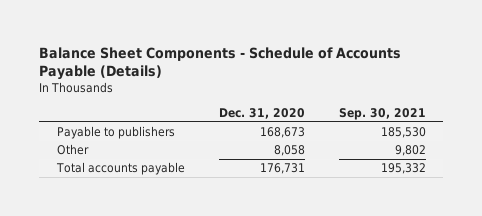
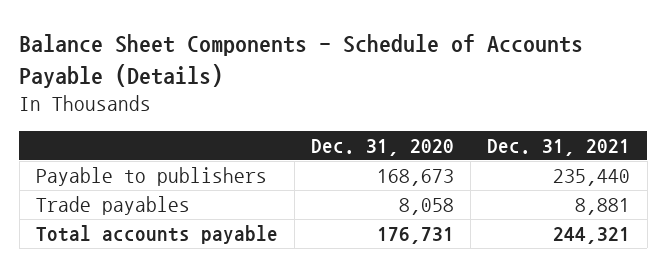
[338,108,426,121] Sep. 30, 2021 -> none
none -> [487,138,631,156] Dec. 31, 2021
[56,144,89,156] Other -> [36,195,191,215] Trade payables

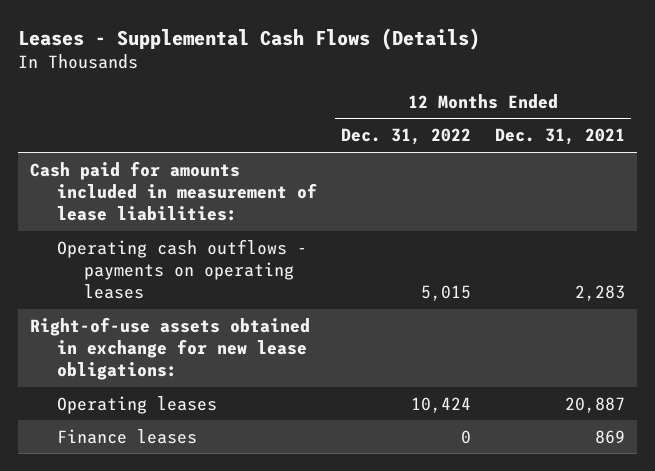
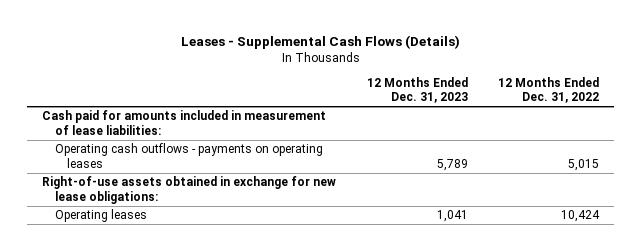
[495,128,626,146] Dec. 31, 2021 -> none
none -> [366,76,468,104] 12 Months Ended Dec. 31, 2023
[57,428,198,444] Finance leases -> none

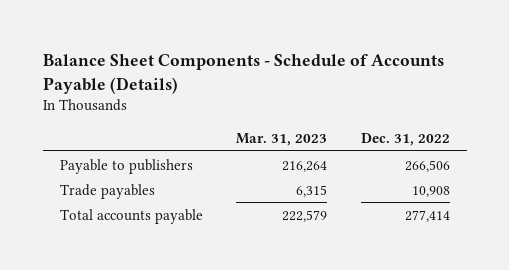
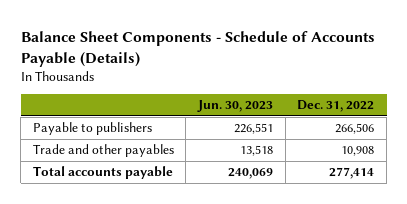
[236,132,328,146] Mar. 31, 2023 -> none
none -> [197,100,274,113] Jun. 30, 2023
[59,183,155,199] Trade payables -> [32,144,174,158] Trade and other payables

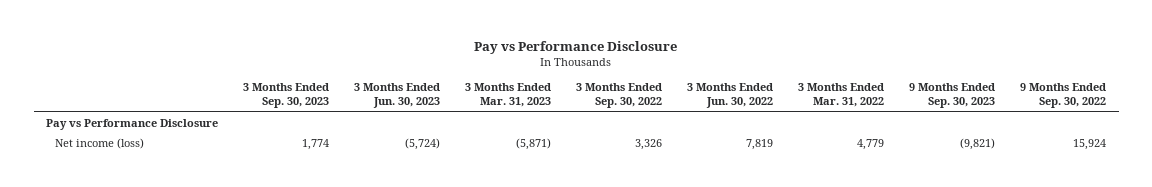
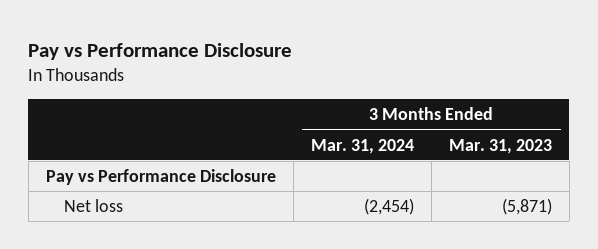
[243,83,330,109] 3 Months Ended Sep. 30, 2023 -> none
[354,83,441,109] 3 Months Ended Jun. 30, 2023 -> none
[576,83,663,109] 3 Months Ended Sep. 30, 2022 -> none
[687,83,774,109] 3 Months Ended Jun. 30, 2022 -> none
[798,83,885,108] 3 Months Ended Mar. 31, 2022 -> none
[909,83,996,109] 9 Months Ended Sep. 30, 2023 -> none
[1020,83,1107,109] 9 Months Ended Sep. 30, 2022 -> none
none -> [310,138,414,154] Mar. 31, 2024
[54,138,144,150] Net income (loss) -> [64,199,124,213] Net loss

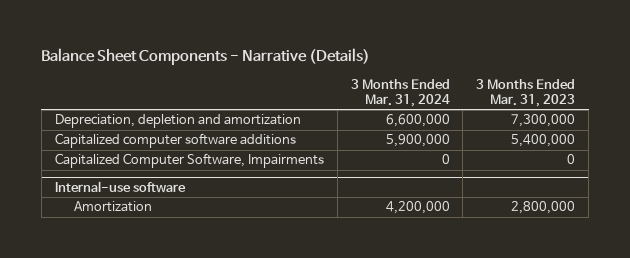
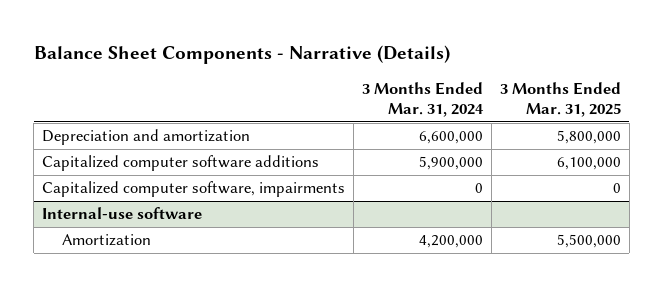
[476,78,576,108] 3 Months Ended Mar. 31, 2023 -> none
none -> [500,82,622,118] 3 Months Ended Mar. 31, 2025
[54,114,301,129] Depreciation, depletion and amortization -> [42,129,251,146] Depreciation and amortization
[54,153,324,169] Capitalized Computer Software, Impairments -> [42,181,346,198] Capitalized computer software, impairments

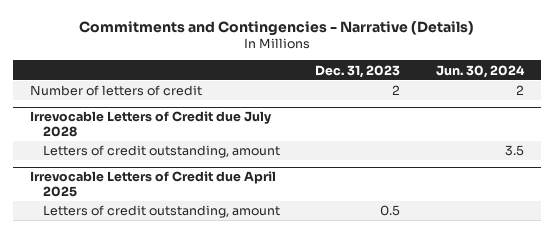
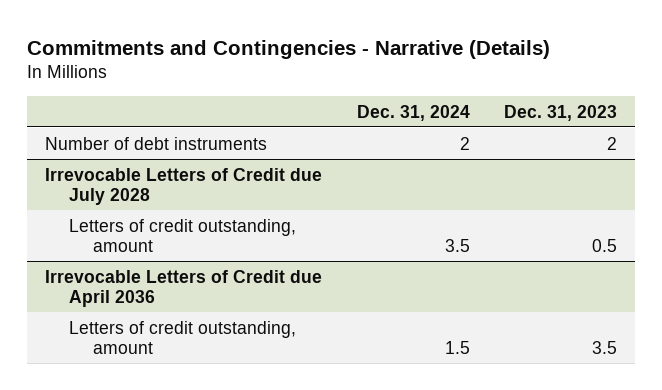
[435,64,525,78] Jun. 30, 2024 -> none
none -> [356,104,470,121] Dec. 31, 2024
[30,85,203,97] Number of letters of credit -> [44,136,267,150] Number of debt instruments
[42,145,280,159] Letters of credit outstanding, amount -> none
[30,171,277,197] Irrevocable Letters of Credit due April 2025 -> none
none -> [44,269,322,308] Irrevocable Letters of Credit due April 2036
none -> [68,320,296,355] Letters of credit outstanding, amount

